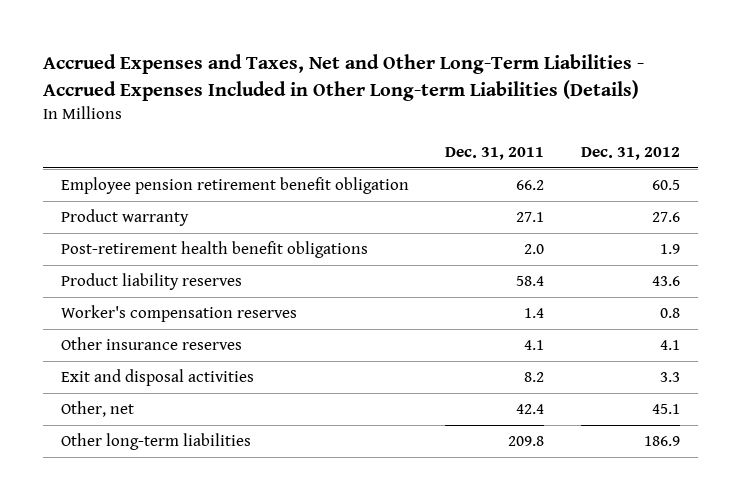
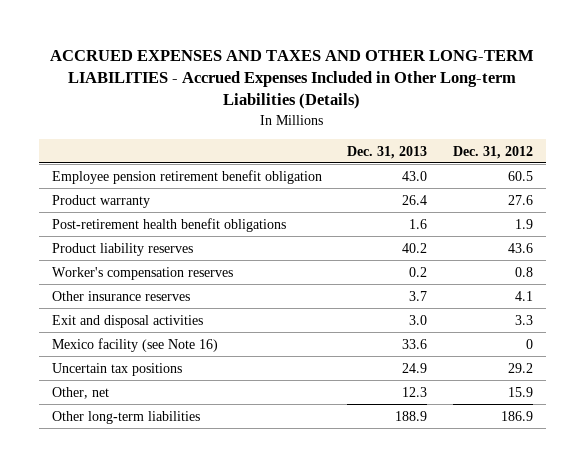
[42,54,644,101] Accrued Expenses and Taxes, Net and Other Long-Term Liabilities - Accrued Expenses Included in Other Long-term Liabilities (Details) -> [50,50,535,110] ACCRUED EXPENSES AND TAXES AND OTHER LONG-TERM LIABILITIES - Accrued Expenses Included in Other Long-term Liabilities (Details)
[445,147,545,161] Dec. 31, 2011 -> none
none -> [347,145,428,159] Dec. 31, 2013
none -> [51,337,218,352] Mexico facility (see Note 16)
none -> [51,362,182,376] Uncertain tax positions
[651,404,680,415] 45.1 -> [508,386,534,397] 15.9

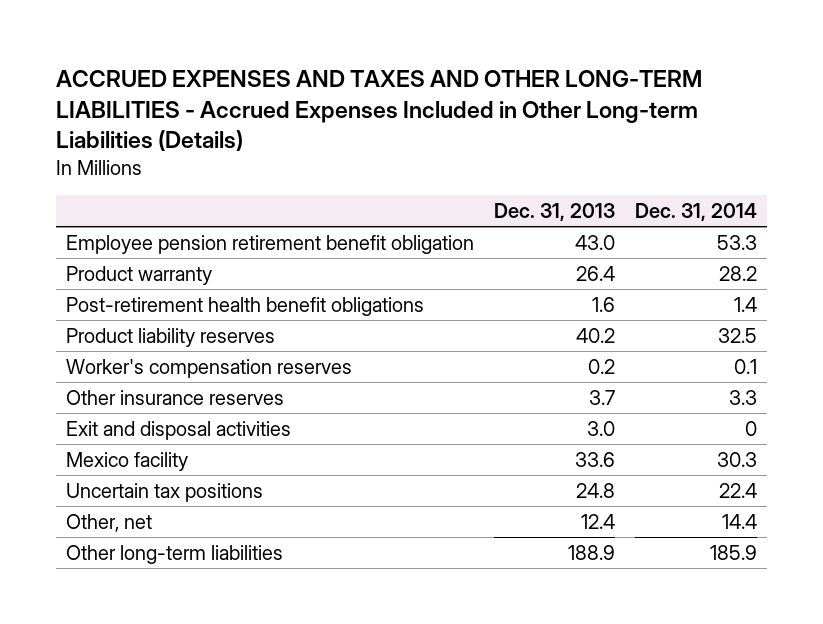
[453,145,534,159] Dec. 31, 2012 -> none
none -> [634,202,757,221] Dec. 31, 2014
[51,337,218,352] Mexico facility (see Note 16) -> [65,451,188,471] Mexico facility
[402,362,428,373] 24.9 -> [575,482,615,498] 24.8
[402,386,428,397] 12.3 -> [580,513,615,529] 12.4

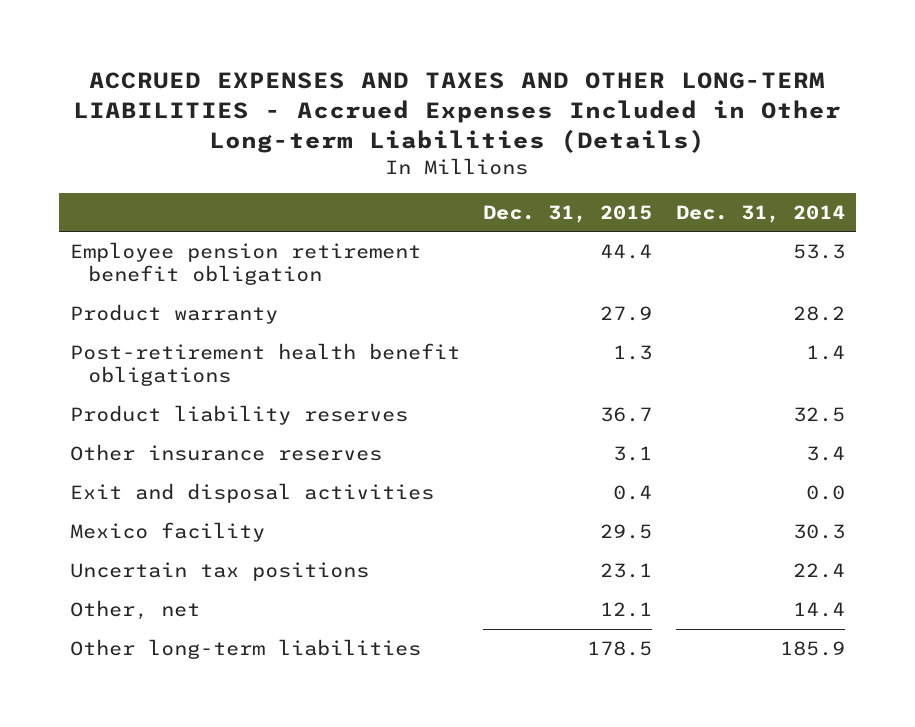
[493,202,615,221] Dec. 31, 2013 -> none
none -> [483,204,653,223] Dec. 31, 2015
[65,358,352,378] Worker's compensation reserves -> none
[728,389,757,405] 3.3 -> [805,446,845,462] 3.4
[744,420,757,436] 0 -> [805,485,845,501] 0.0

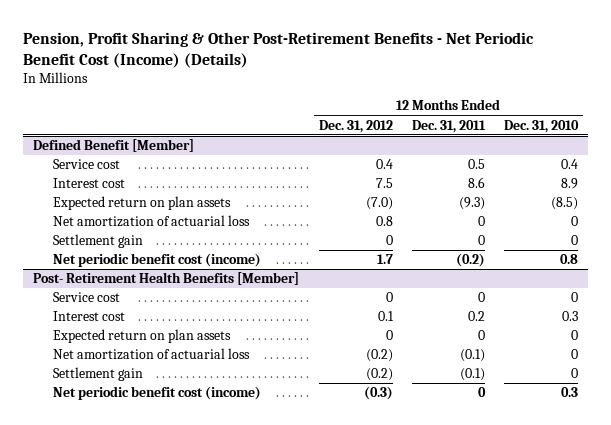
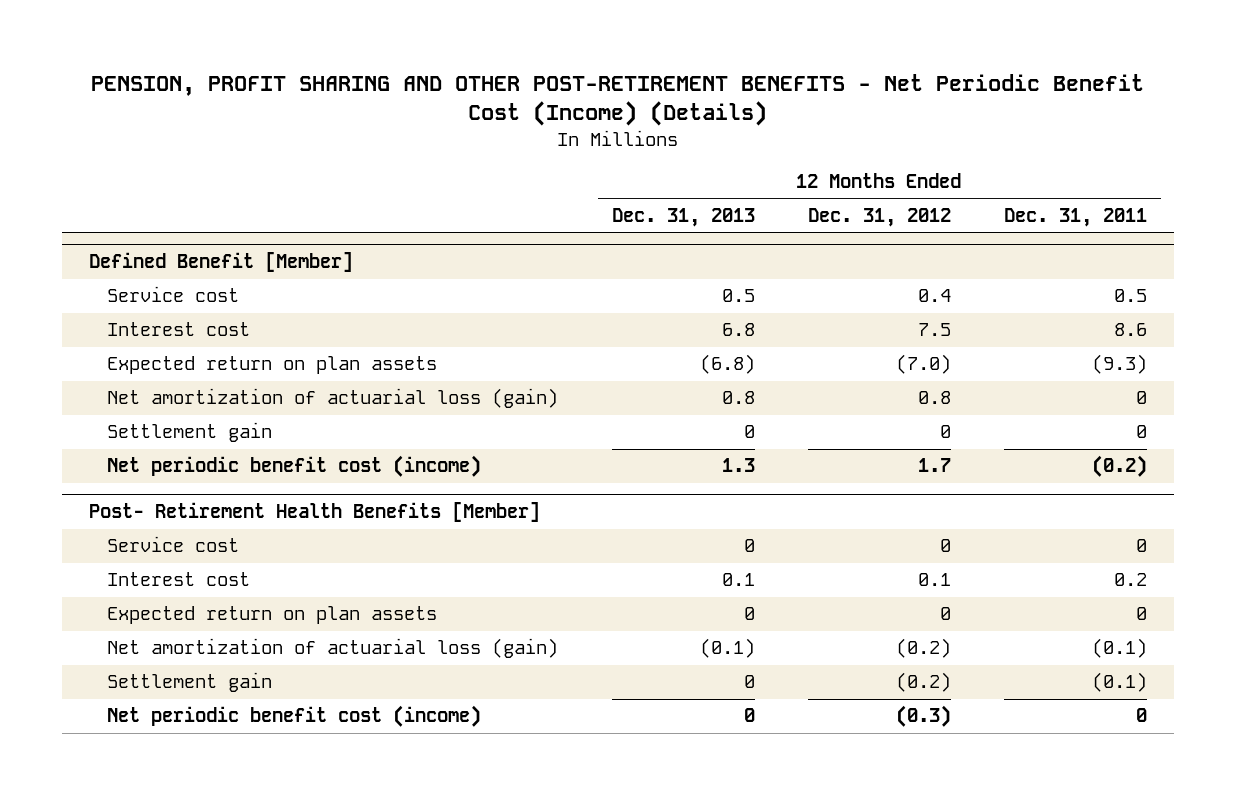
[23,32,535,68] Pension, Profit Sharing & Other Post-Retirement Benefits - Net Periodic Benefit Cost (Income) (Details) -> [90,74,1144,127] PENSION, PROFIT SHARING AND OTHER POST-RETIREMENT BENEFITS - Net Periodic Benefit Cost (Income) (Details)
[504,119,580,133] Dec. 31, 2010 -> none
none -> [611,207,755,227] Dec. 31, 2013
[52,215,250,228] Net amortization of actuarial loss -> [107,388,559,409] Net amortization of actuarial loss (gain)
[52,348,250,361] Net amortization of actuarial loss -> [107,638,559,659] Net amortization of actuarial loss (gain)

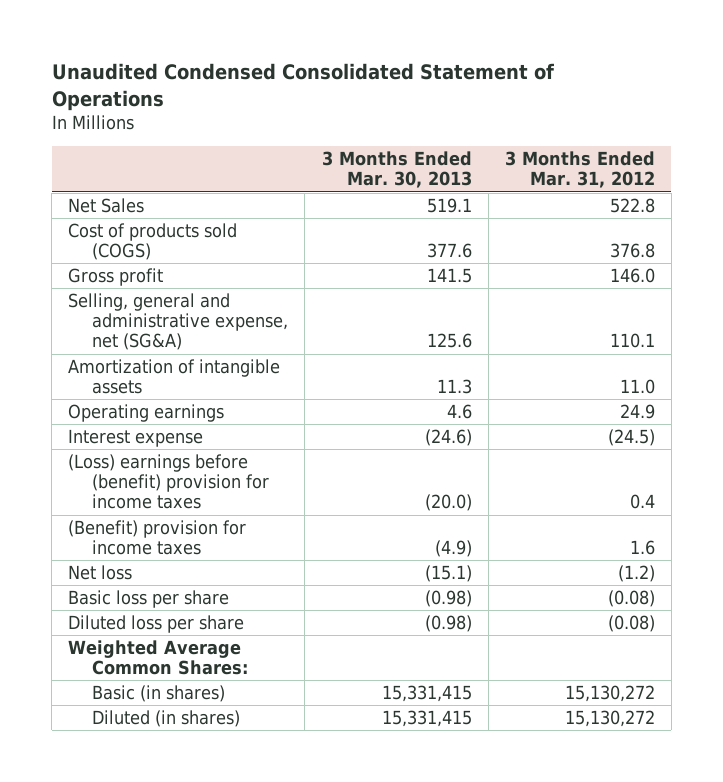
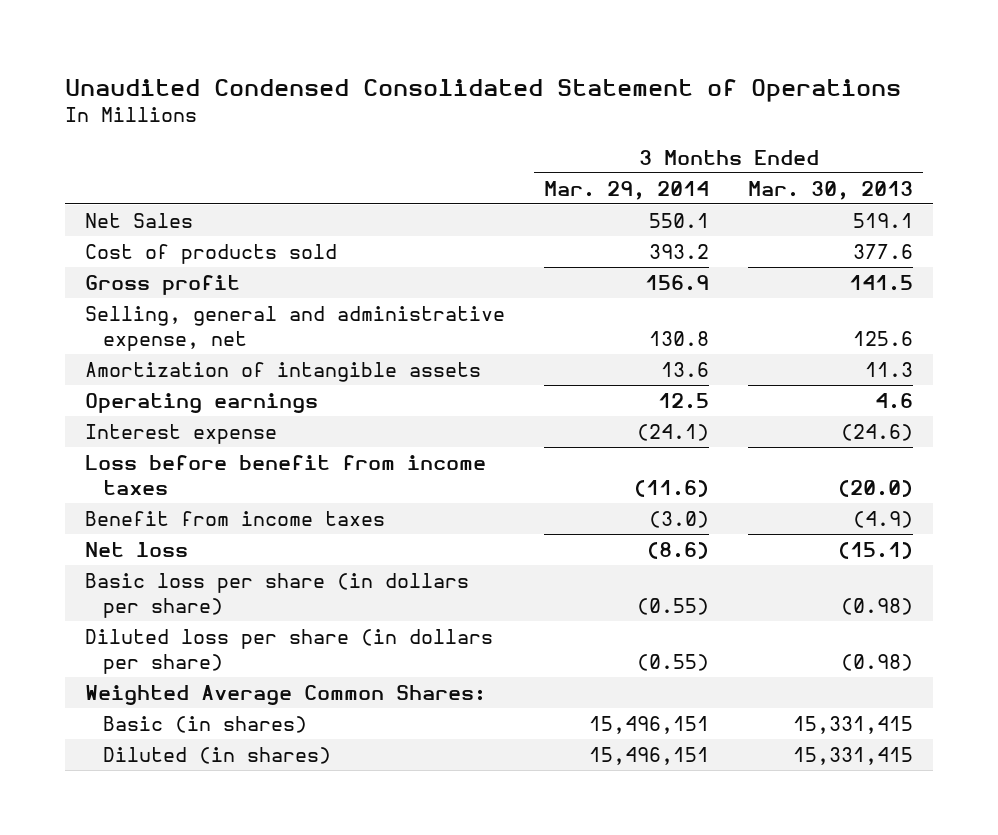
[504,151,655,189] 3 Months Ended Mar. 31, 2012 -> none
none -> [544,180,710,200] Mar. 29, 2014
[68,222,238,261] Cost of products sold (COGS) -> [84,243,337,264] Cost of products sold
[68,292,289,351] Selling, general and administrative expense, net (SG&A) -> [84,305,505,352] Selling, general and administrative expense, net
[68,453,270,510] (Loss) earnings before (benefit) provision for income taxes -> [84,454,486,496] Loss before benefit from income taxes
[68,519,247,556] (Benefit) provision for income taxes -> [84,510,385,526] Benefit from income taxes
[68,589,230,608] Basic loss per share -> [84,572,469,619] Basic loss per share (in dollars per share)
[68,614,245,633] Diluted loss per share -> [84,628,493,675] Diluted loss per share (in dollars per share)

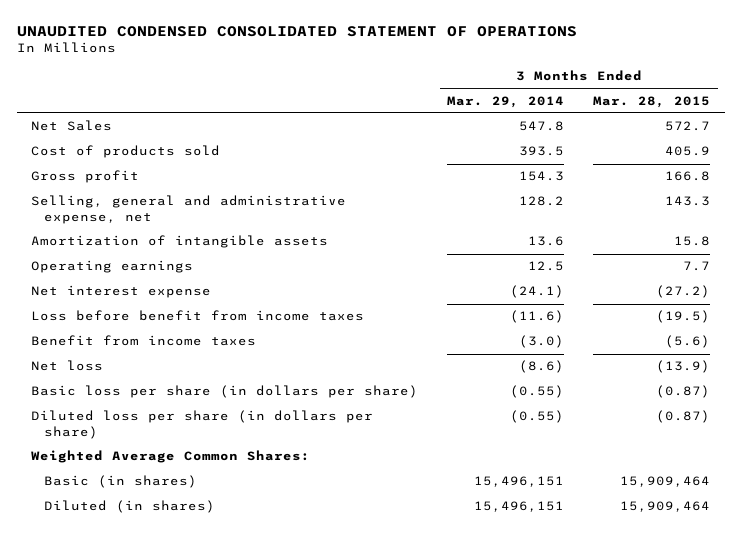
[65,78,902,102] Unaudited Condensed Consolidated Statement of Operations -> [17,25,578,37] UNAUDITED CONDENSED CONSOLIDATED STATEMENT OF OPERATIONS
[748,180,914,200] Mar. 30, 2013 -> none
none -> [593,95,711,108] Mar. 28, 2015
[649,212,710,228] 550.1 -> [519,121,565,132] 547.8
[649,243,710,259] 393.2 -> [519,146,565,157] 393.5
[645,274,710,291] 156.9 -> [519,171,565,182] 154.3
[649,331,710,347] 130.8 -> [519,196,565,207] 128.2
[84,423,277,444] Interest expense -> [31,285,212,299] Net interest expense

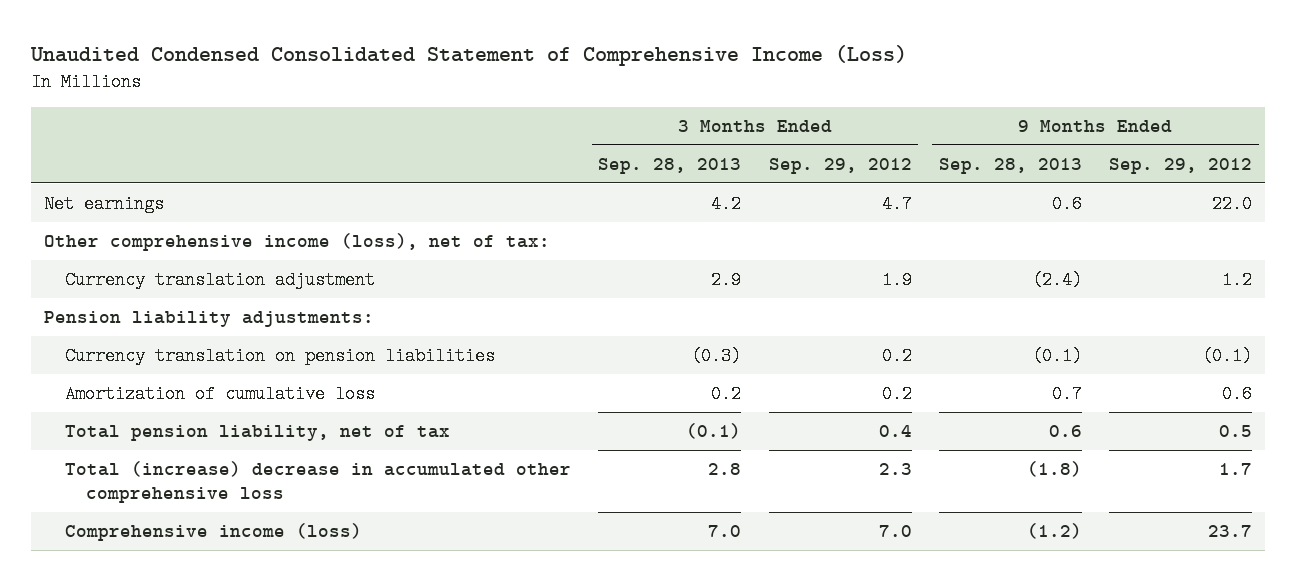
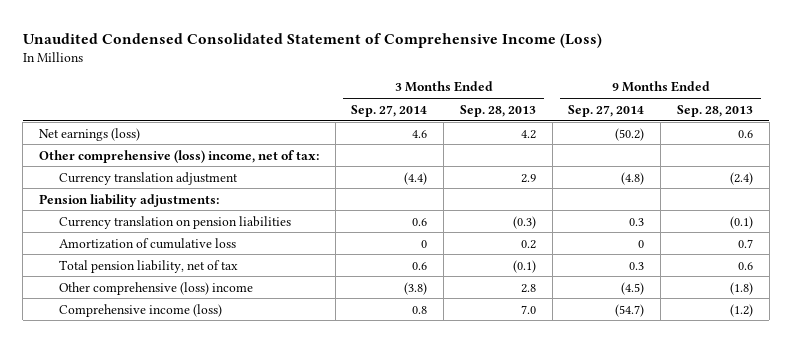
[768,157,912,174] Sep. 29, 2012 -> none
[1108,157,1252,174] Sep. 29, 2012 -> none
none -> [351,104,428,117] Sep. 27, 2014
none -> [568,104,645,117] Sep. 27, 2014
[44,194,165,213] Net earnings -> [38,127,140,141] Net earnings (loss)
[44,232,551,251] Other comprehensive income (loss), net of tax: -> [38,149,319,163] Other comprehensive (loss) income, net of tax:
[65,460,572,504] Total (increase) decrease in accumulated other comprehensive loss -> [59,281,254,295] Other comprehensive (loss) income

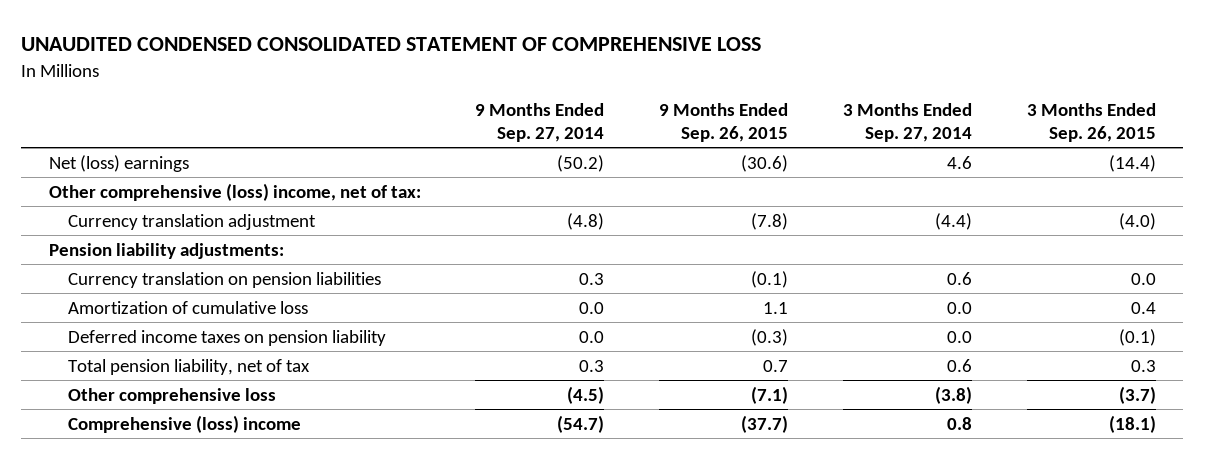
[22,32,602,48] Unaudited Condensed Consolidated Statement of Comprehensive Income (Loss) -> [21,36,762,51] UNAUDITED CONDENSED CONSOLIDATED STATEMENT OF COMPREHENSIVE LOSS
[459,104,536,117] Sep. 28, 2013 -> none
[677,104,754,117] Sep. 28, 2013 -> none
none -> [659,103,789,143] 9 Months Ended Sep. 26, 2015
none -> [1026,103,1156,143] 3 Months Ended Sep. 26, 2015
[38,127,140,141] Net earnings (loss) -> [48,154,189,172] Net (loss) earnings
[421,239,428,248] 0 -> [947,301,973,314] 0.0
[638,239,645,248] 0 -> [579,301,605,314] 0.0
none -> [67,329,386,346] Deferred income taxes on pension liability
[59,281,254,295] Other comprehensive (loss) income -> [67,387,276,404] Other comprehensive loss
[59,303,223,317] Comprehensive income (loss) -> [67,414,301,433] Comprehensive (loss) income

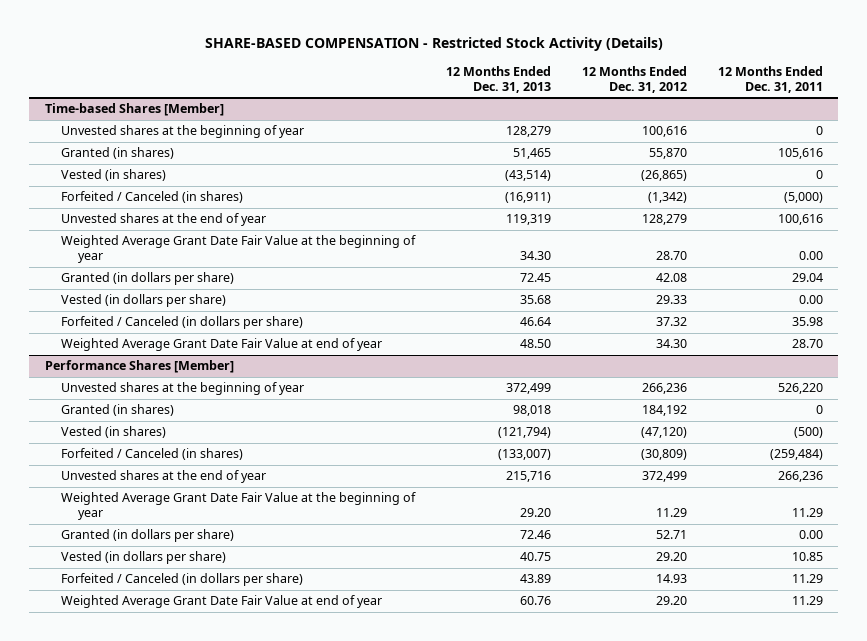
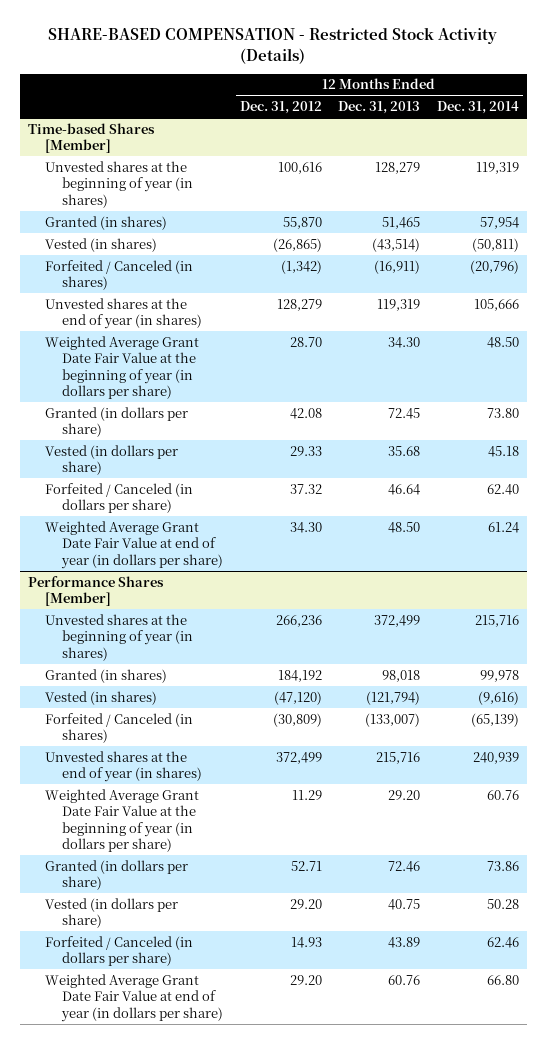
[717,65,823,93] 12 Months Ended Dec. 31, 2011 -> none
none -> [436,101,519,115] Dec. 31, 2014
[61,125,305,139] Unvested shares at the beginning of year -> [45,160,194,208] Unvested shares at the beginning of year (in shares)
[61,213,267,227] Unvested shares at the end of year -> [45,297,203,330] Unvested shares at the end of year (in shares)
[61,235,417,264] Weighted Average Grant Date Fair Value at the beginning of year -> [45,335,200,400] Weighted Average Grant Date Fair Value at the beginning of year (in dollars per share)
[61,338,383,352] Weighted Average Grant Date Fair Value at end of year -> [45,520,224,569] Weighted Average Grant Date Fair Value at end of year (in dollars per share)
[61,382,305,396] Unvested shares at the beginning of year -> [45,613,194,661] Unvested shares at the beginning of year (in shares)
[61,470,267,484] Unvested shares at the end of year -> [45,750,203,783] Unvested shares at the end of year (in shares)
[61,492,417,521] Weighted Average Grant Date Fair Value at the beginning of year -> [45,788,200,853] Weighted Average Grant Date Fair Value at the beginning of year (in dollars per share)
[61,595,383,609] Weighted Average Grant Date Fair Value at end of year -> [45,973,224,1022] Weighted Average Grant Date Fair Value at end of year (in dollars per share)

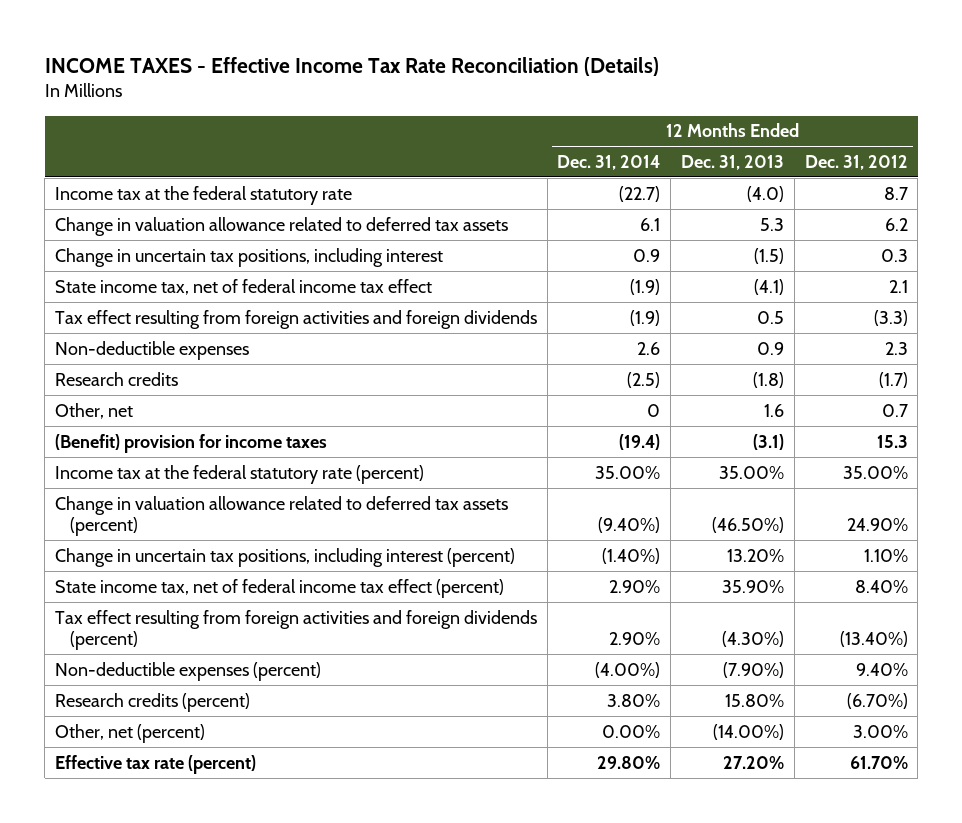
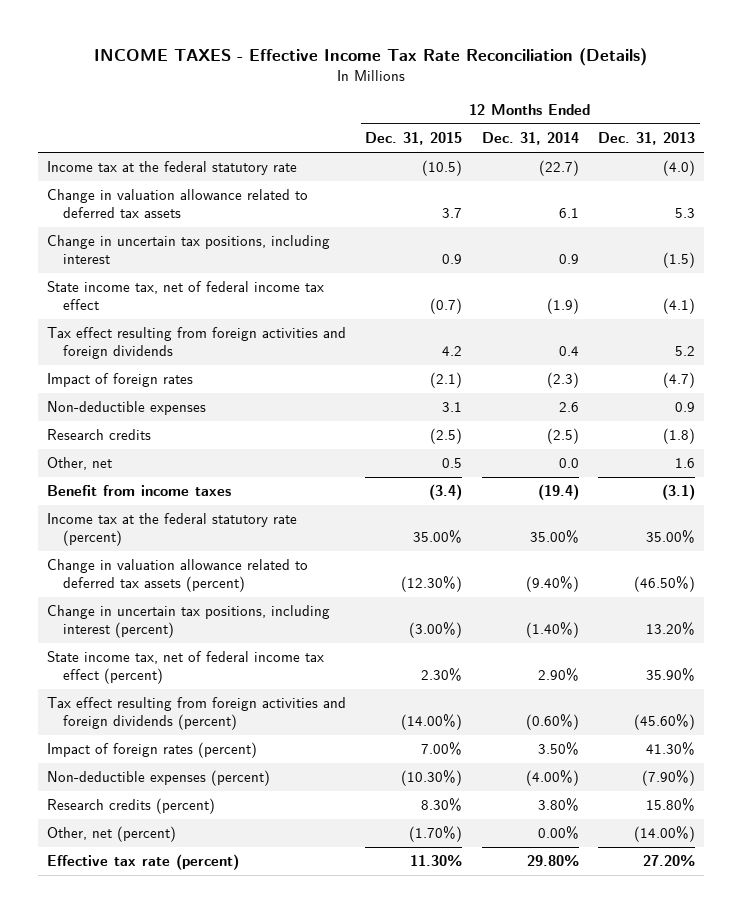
[804,154,908,170] Dec. 31, 2012 -> none
none -> [365,132,463,146] Dec. 31, 2015
[630,309,661,326] (1.9) -> [558,346,579,357] 0.4
[757,310,785,324] 0.5 -> [674,346,695,357] 5.2
none -> [47,373,194,388] Impact of foreign rates
[647,403,661,417] 0 -> [558,458,579,469] 0.0
[54,433,327,453] (Benefit) provision for income taxes -> [47,485,232,497] Benefit from income taxes
[609,631,661,645] 2.90% -> [525,714,579,731] (0.60%)
[722,630,785,647] (4.30%) -> [633,714,695,731] (45.60%)
none -> [47,742,258,759] Impact of foreign rates (percent)

